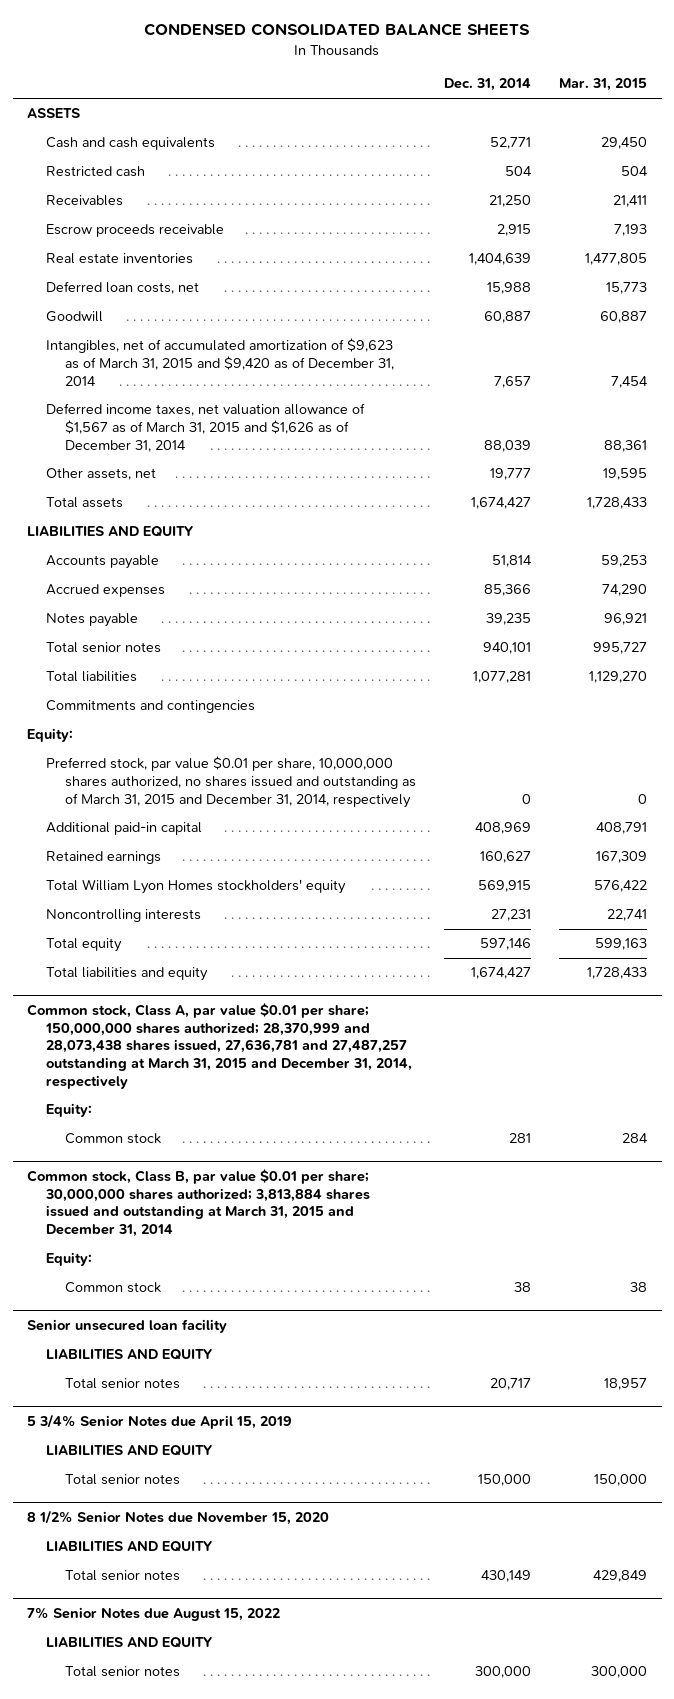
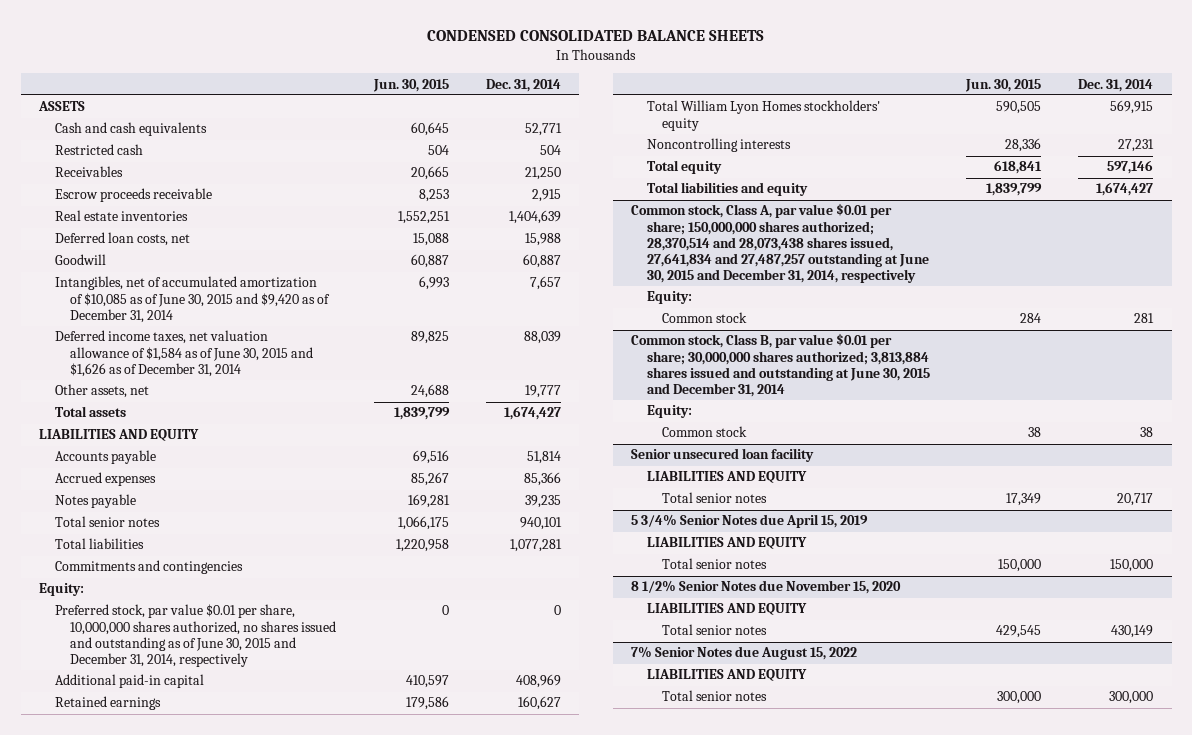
[559,78,648,92] Mar. 31, 2015 -> none
none -> [373,78,450,92] Jun. 30, 2015
[45,338,394,386] Intangibles, net of accumulated amortization of $9,623 as of March 31, 2015 and $9,420 as of December 31, 2014 -> [54,276,331,323] Intangibles, net of accumulated amortization of $10,085 as of June 30, 2015 and $9,420 as of December 31, 2014
[45,403,365,452] Deferred income taxes, net valuation allowance of $1,567 as of March 31, 2015 and $1,626 as of December 31, 2014 -> [54,330,314,377] Deferred income taxes, net valuation allowance of $1,584 as of June 30, 2015 and $1,626 as of December 31, 2014
[45,756,416,808] Preferred stock, par value $0.01 per share, 10,000,000 shares authorized, no shares issued and outstanding as of March 31, 2015 and December 31, 2014, respectively -> [54,604,337,668] Preferred stock, par value $0.01 per share, 10,000,000 shares authorized, no shares issued and outstanding as of June 30, 2015 and December 31, 2014, respectively
[26,1003,412,1089] Common stock, Class A, par value $0.01 per share; 150,000,000 shares authorized; 28,370,999 and 28,073,438 shares issued, 27,636,781 and 27,487,257 outstanding at March 31, 2015 and December 31, 2014, respectively -> [631,203,929,284] Common stock, Class A, par value $0.01 per share; 150,000,000 shares authorized; 28,370,514 and 28,073,438 shares issued, 27,641,834 and 27,487,257 outstanding at June 30, 2015 and December 31, 2014, respectively
[26,1169,370,1238] Common stock, Class B, par value $0.01 per share; 30,000,000 shares authorized; 3,813,884 shares issued and outstanding at March 31, 2015 and December 31, 2014 -> [631,333,930,398] Common stock, Class B, par value $0.01 per share; 30,000,000 shares authorized; 3,813,884 shares issued and outstanding at June 30, 2015 and December 31, 2014

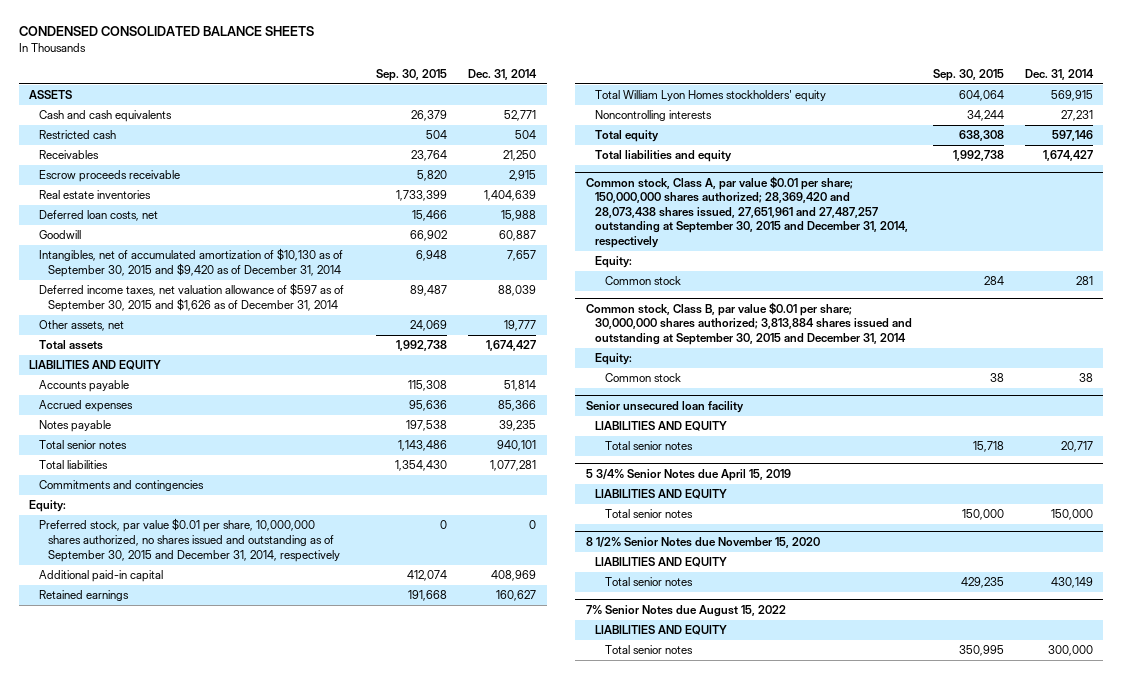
[373,78,450,92] Jun. 30, 2015 -> none
none -> [376,68,448,81] Sep. 30, 2015
[54,276,331,323] Intangibles, net of accumulated amortization of $10,085 as of June 30, 2015 and $9,420 as of December 31, 2014 -> [38,248,343,277] Intangibles, net of accumulated amortization of $10,130 as of September 30, 2015 and $9,420 as of December 31, 2014
[54,330,314,377] Deferred income taxes, net valuation allowance of $1,584 as of June 30, 2015 and $1,626 as of December 31, 2014 -> [38,283,344,312] Deferred income taxes, net valuation allowance of $597 as of September 30, 2015 and $1,626 as of December 31, 2014
[54,604,337,668] Preferred stock, par value $0.01 per share, 10,000,000 shares authorized, no shares issued and outstanding as of June 30, 2015 and December 31, 2014, respectively -> [38,518,341,562] Preferred stock, par value $0.01 per share, 10,000,000 shares authorized, no shares issued and outstanding as of September 30, 2015 and December 31, 2014, respectively
[631,203,929,284] Common stock, Class A, par value $0.01 per share; 150,000,000 shares authorized; 28,370,514 and 28,073,438 shares issued, 27,641,834 and 27,487,257 outstanding at June 30, 2015 and December 31, 2014, respectively -> [585,175,909,249] Common stock, Class A, par value $0.01 per share; 150,000,000 shares authorized; 28,369,420 and 28,073,438 shares issued, 27,651,961 and 27,487,257 outstanding at September 30, 2015 and December 31, 2014, respectively
[631,333,930,398] Common stock, Class B, par value $0.01 per share; 30,000,000 shares authorized; 3,813,884 shares issued and outstanding at June 30, 2015 and December 31, 2014 -> [585,301,913,345] Common stock, Class B, par value $0.01 per share; 30,000,000 shares authorized; 3,813,884 shares issued and outstanding at September 30, 2015 and December 31, 2014

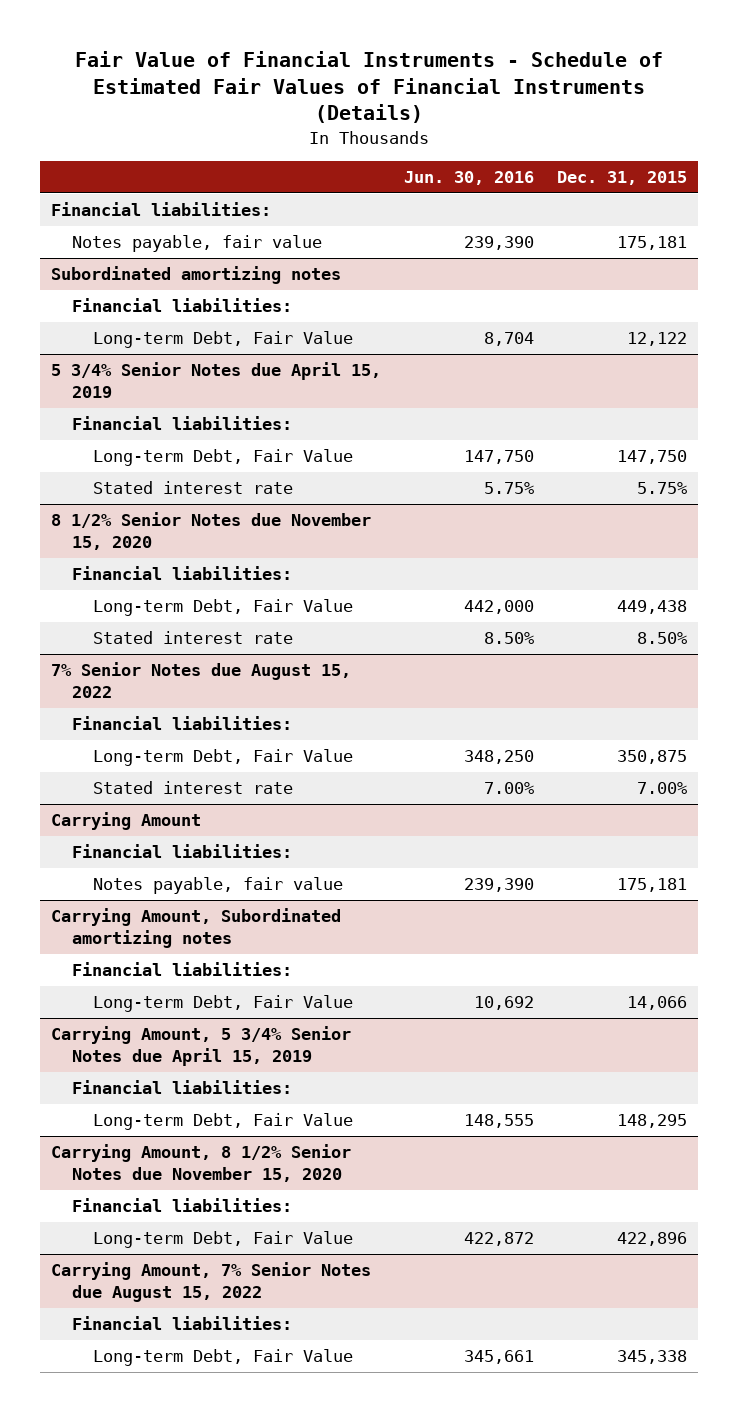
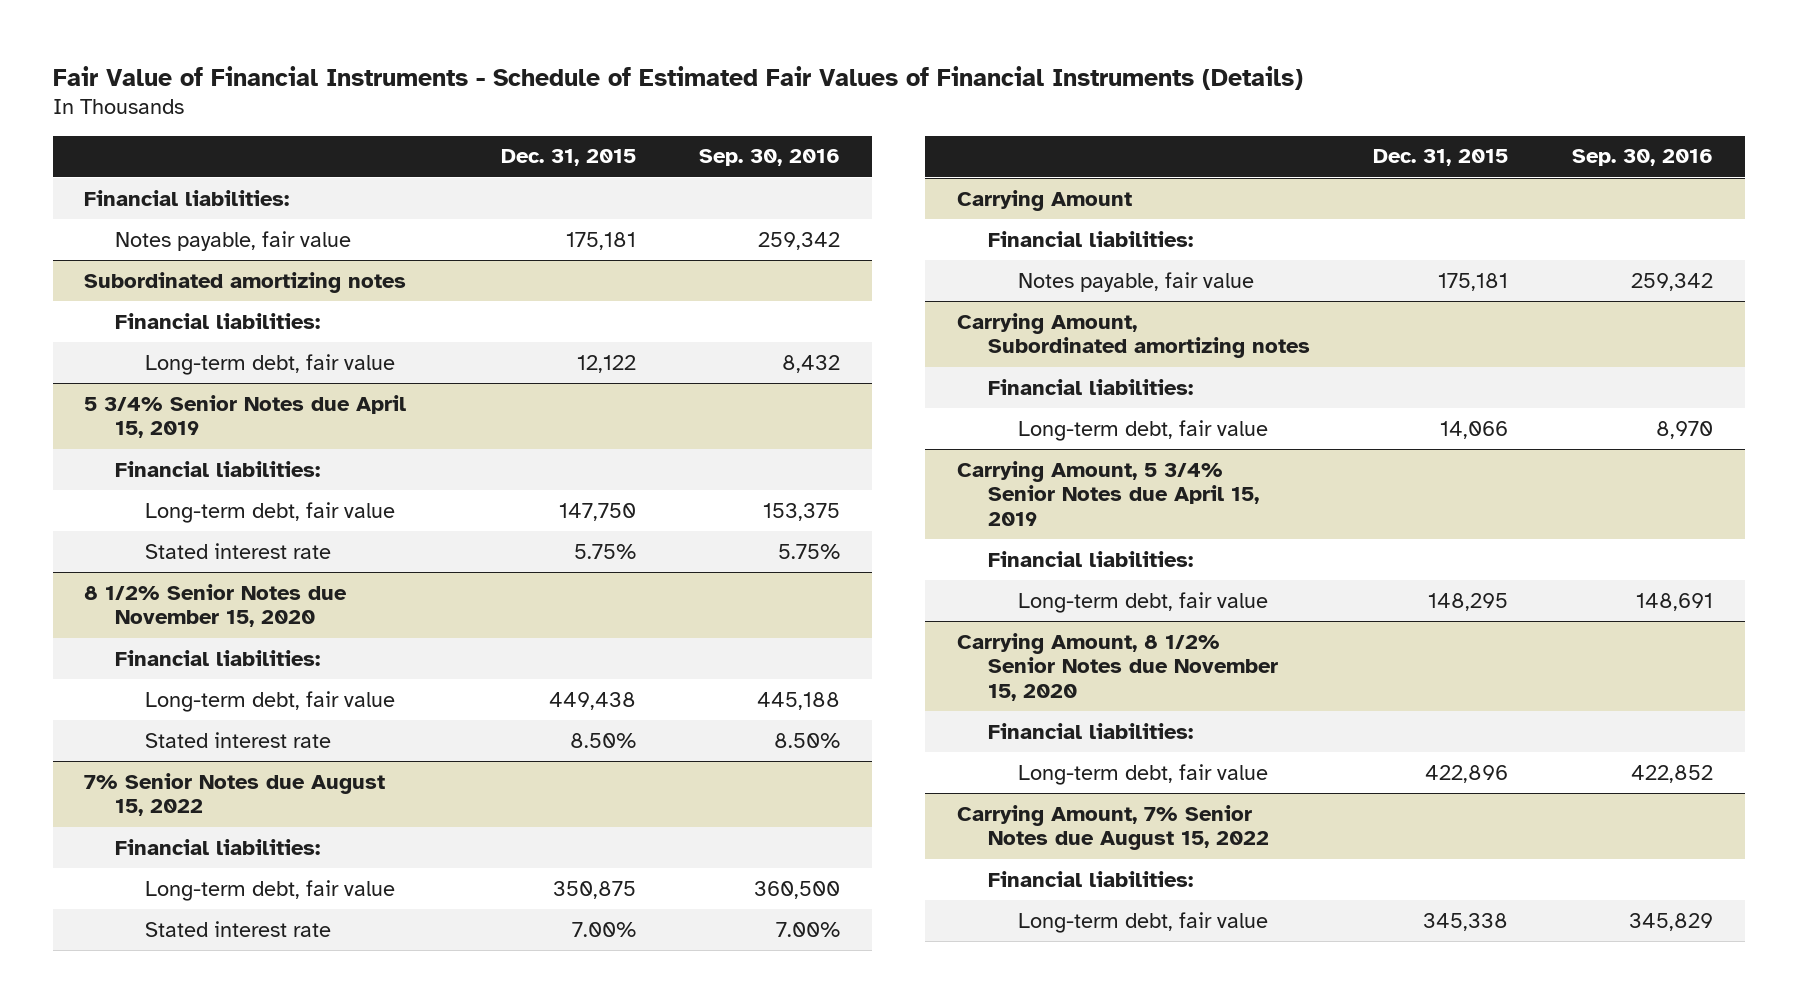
[403,171,534,186] Jun. 30, 2016 -> none
none -> [699,149,841,167] Sep. 30, 2016
[92,331,353,349] Long-term Debt, Fair Value -> [145,353,396,375] Long-term debt, fair value
[92,449,353,467] Long-term Debt, Fair Value -> [145,501,396,523] Long-term debt, fair value
[92,599,353,617] Long-term Debt, Fair Value -> [145,690,396,712] Long-term debt, fair value
[92,749,353,767] Long-term Debt, Fair Value -> [145,879,396,901] Long-term debt, fair value
[92,995,353,1013] Long-term Debt, Fair Value -> [1018,419,1269,441] Long-term debt, fair value
[92,1113,353,1131] Long-term Debt, Fair Value -> [1018,591,1269,613] Long-term debt, fair value
[92,1231,353,1249] Long-term Debt, Fair Value -> [1018,763,1269,785] Long-term debt, fair value
[92,1349,353,1367] Long-term Debt, Fair Value -> [1018,911,1269,933] Long-term debt, fair value

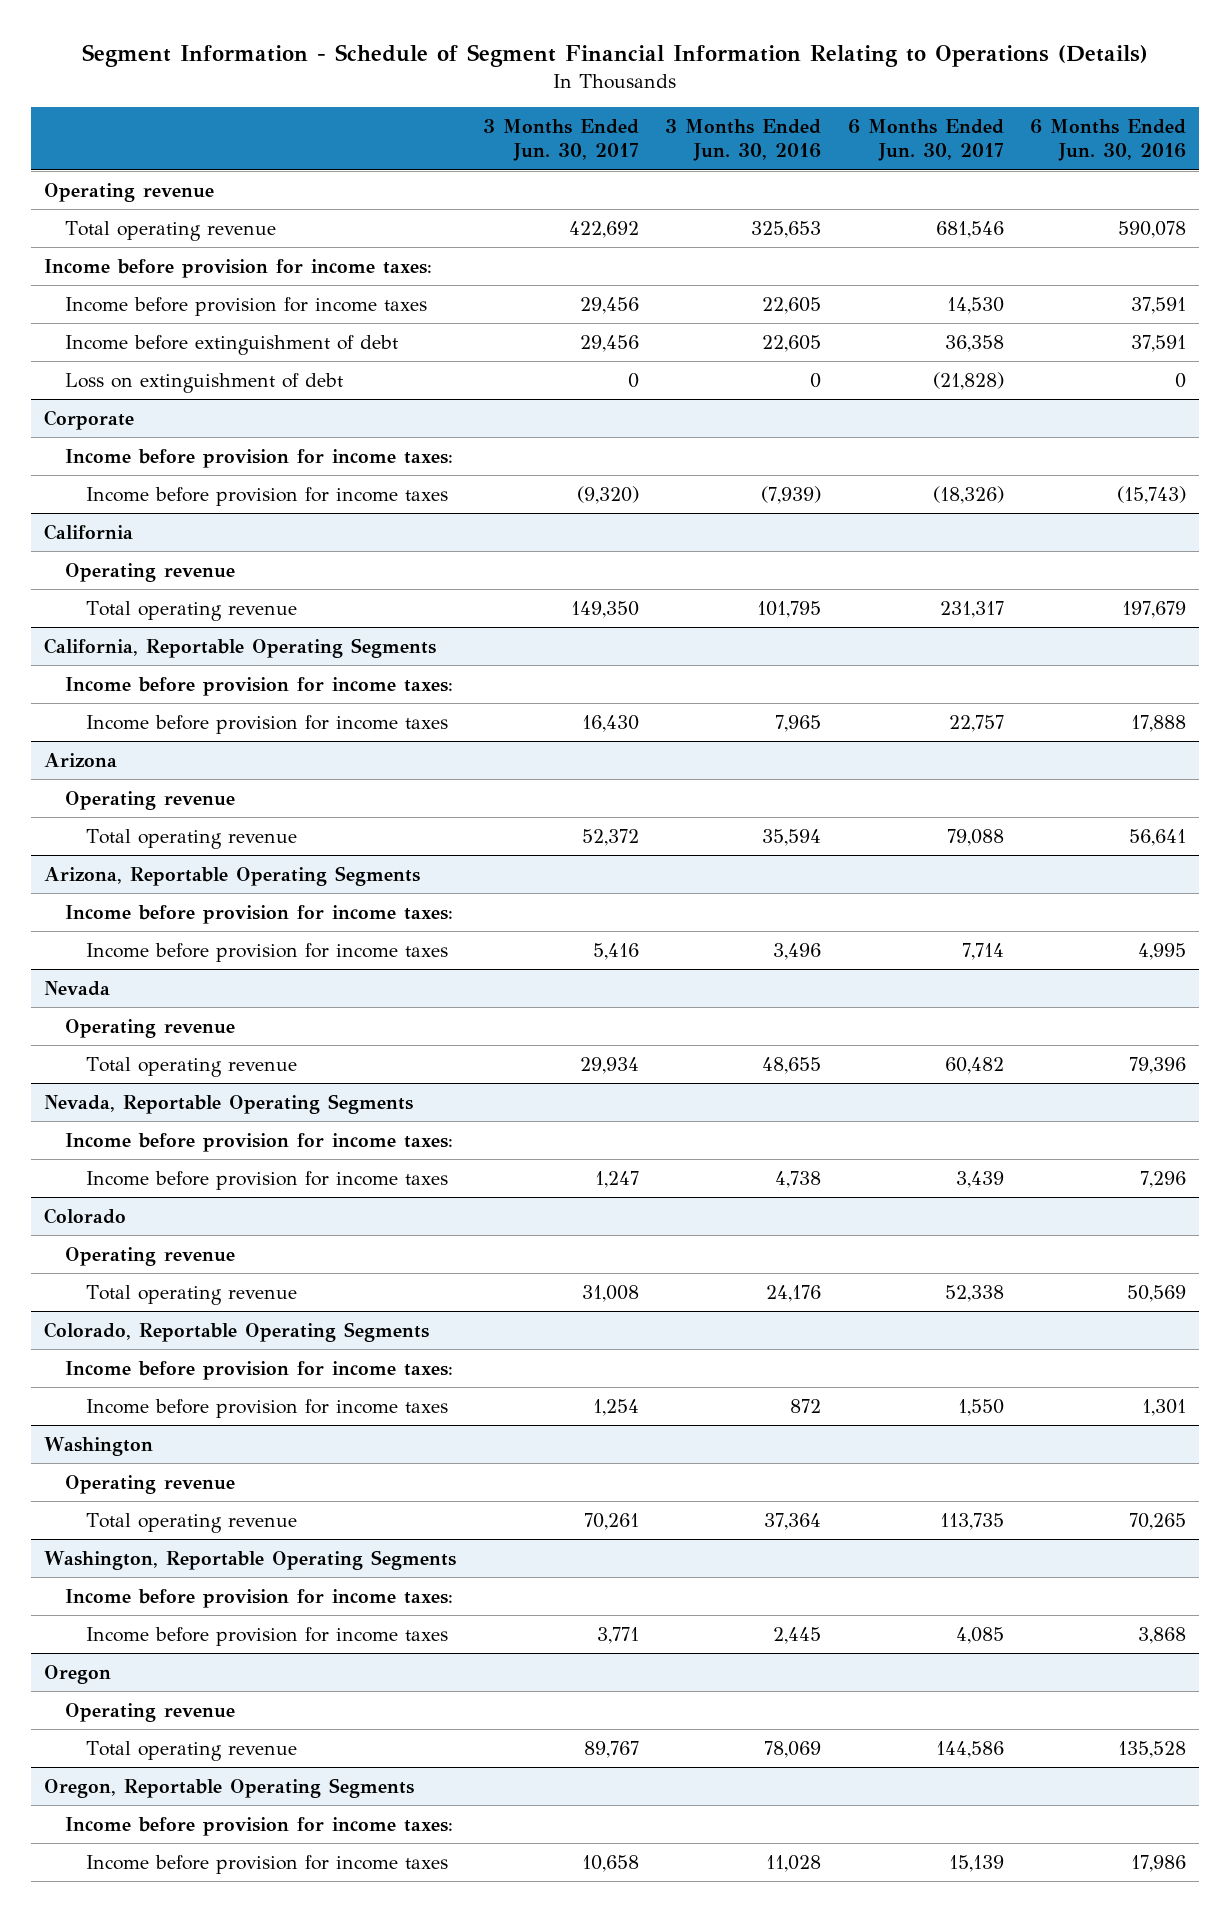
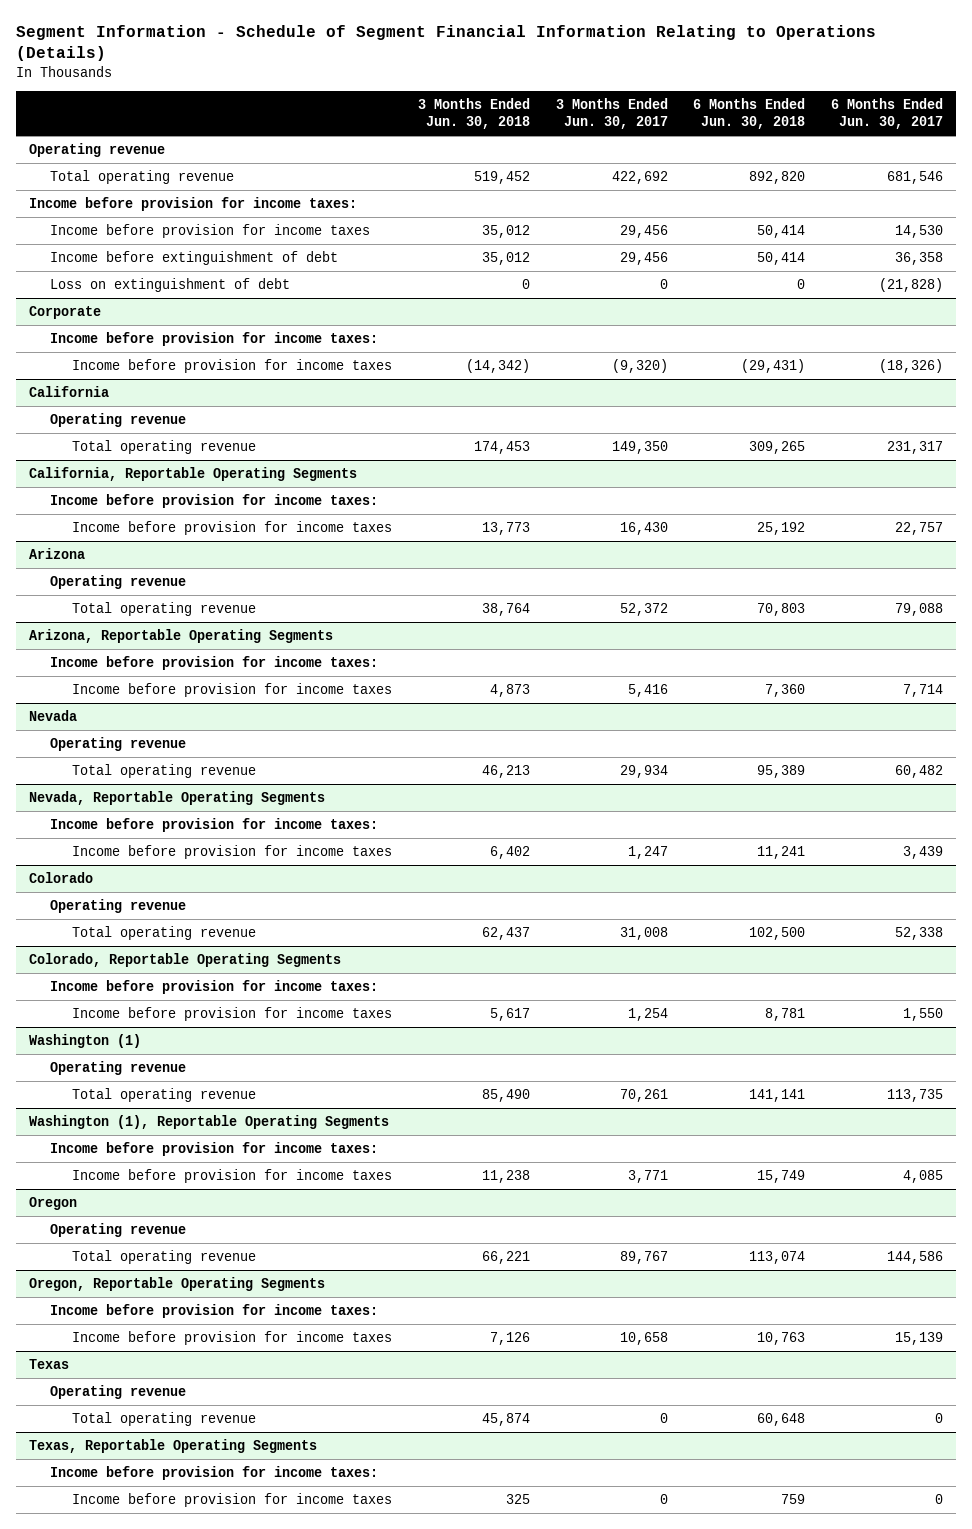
[665,118,822,162] 3 Months Ended Jun. 30, 2016 -> none
[1030,118,1187,162] 6 Months Ended Jun. 30, 2016 -> none
none -> [417,97,530,129] 3 Months Ended Jun. 30, 2018
none -> [693,97,806,129] 6 Months Ended Jun. 30, 2018
[44,1436,154,1456] Washington -> [28,1034,141,1049] Washington (1)
[44,1549,457,1570] Washington, Reportable Operating Segments -> [28,1115,389,1130] Washington (1), Reportable Operating Segments
none -> [28,1359,69,1370] Texas
none -> [50,1385,187,1400] Operating revenue
none -> [72,1412,257,1427] Total operating revenue
none -> [28,1439,317,1454] Texas, Reportable Operating Segments
none -> [50,1466,379,1481] Income before provision for income taxes:
none -> [72,1493,393,1508] Income before provision for income taxes

